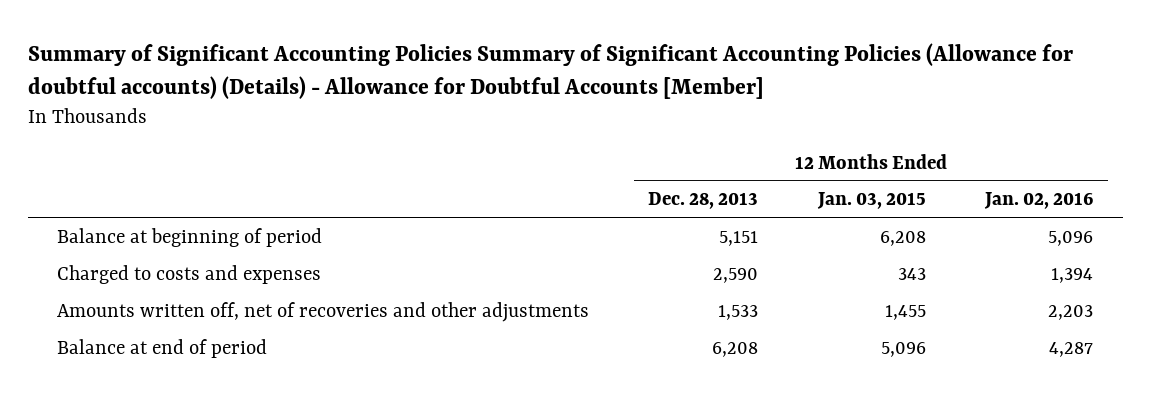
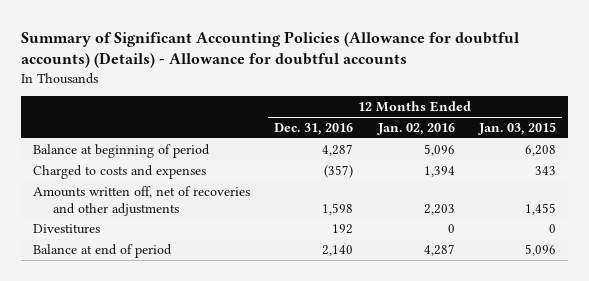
[27,42,1073,100] Summary of Significant Accounting Policies Summary of Significant Accounting Policies (Allowance for doubtful accounts) (Details) - Allowance for Doubtful Accounts [Member] -> [21,30,520,68] Summary of Significant Accounting Policies (Allowance for doubtful accounts) (Details) - Allowance for doubtful accounts
[648,192,759,210] Dec. 28, 2013 -> none
none -> [274,122,354,135] Dec. 31, 2016
none -> [33,223,101,234] Divestitures

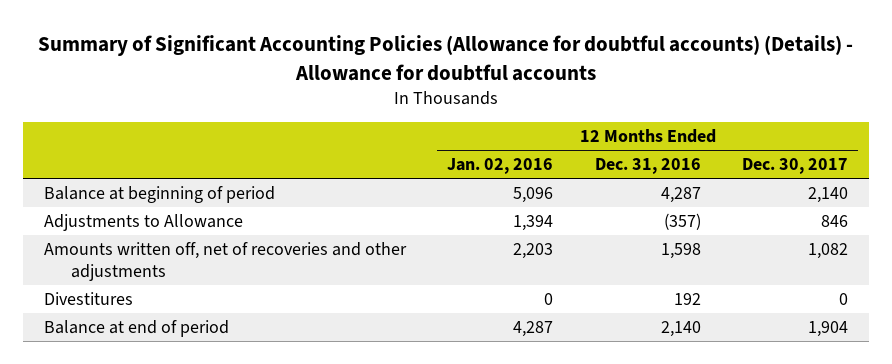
[477,121,556,135] Jan. 03, 2015 -> none
none -> [742,158,849,175] Dec. 30, 2017
[33,164,207,179] Charged to costs and expenses -> [43,213,243,231] Adjustments to Allowance

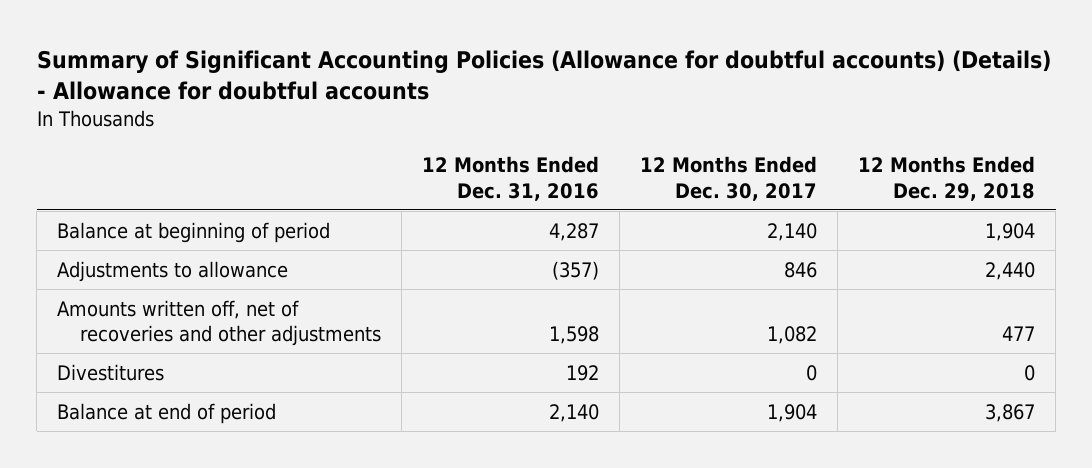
[447,158,554,175] Jan. 02, 2016 -> none
none -> [858,156,1036,201] 12 Months Ended Dec. 29, 2018
[43,213,243,231] Adjustments to Allowance -> [57,260,289,282] Adjustments to allowance

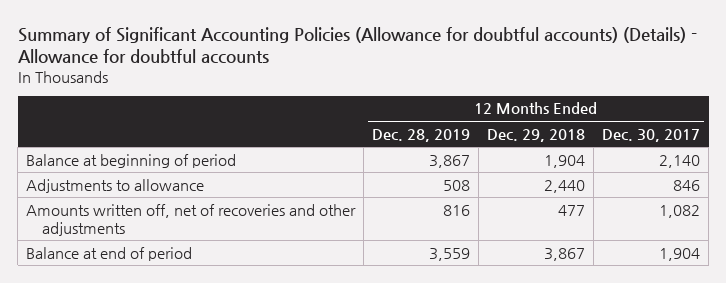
[421,156,599,201] 12 Months Ended Dec. 31, 2016 -> none
none -> [372,128,471,142] Dec. 28, 2019
[57,363,165,381] Divestitures -> none

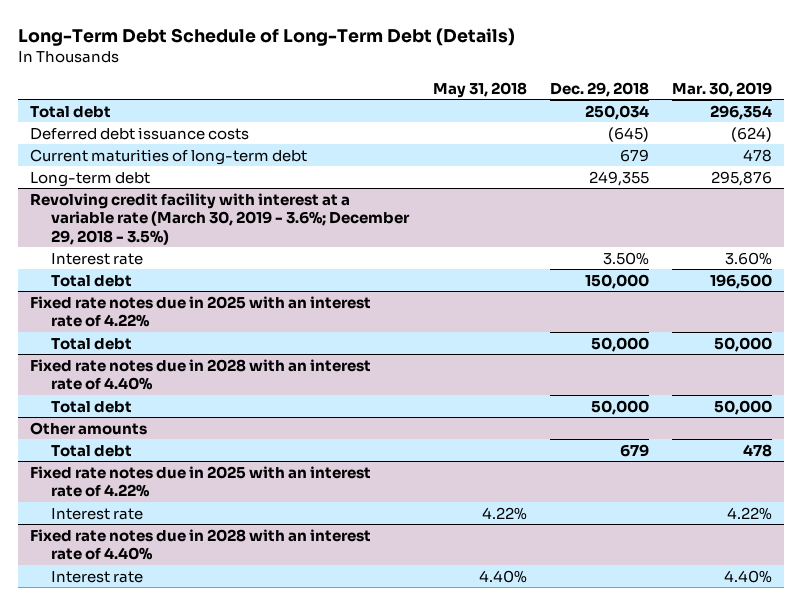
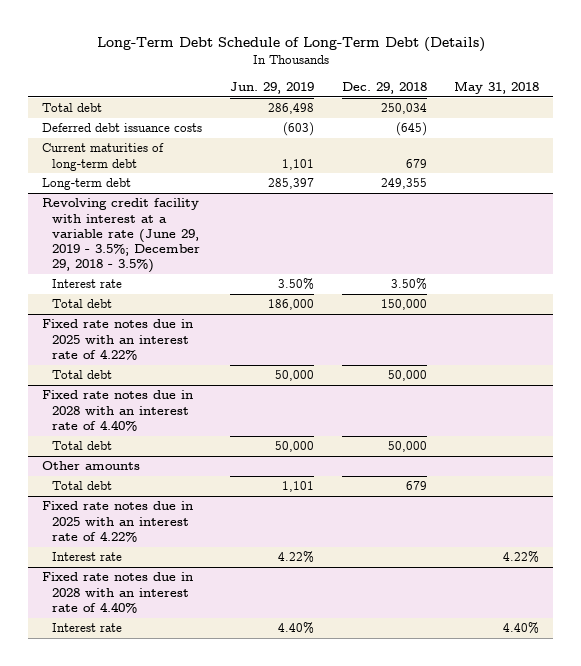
[672,81,773,97] Mar. 30, 2019 -> none
none -> [229,81,314,94] Jun. 29, 2019
[29,192,411,245] Revolving credit facility with interest at a variable rate (March 30, 2019 - 3.6%; December 29, 2018 - 3.5%) -> [42,198,200,273] Revolving credit facility with interest at a variable rate (June 29, 2019 - 3.5%; December 29, 2018 - 3.5%)

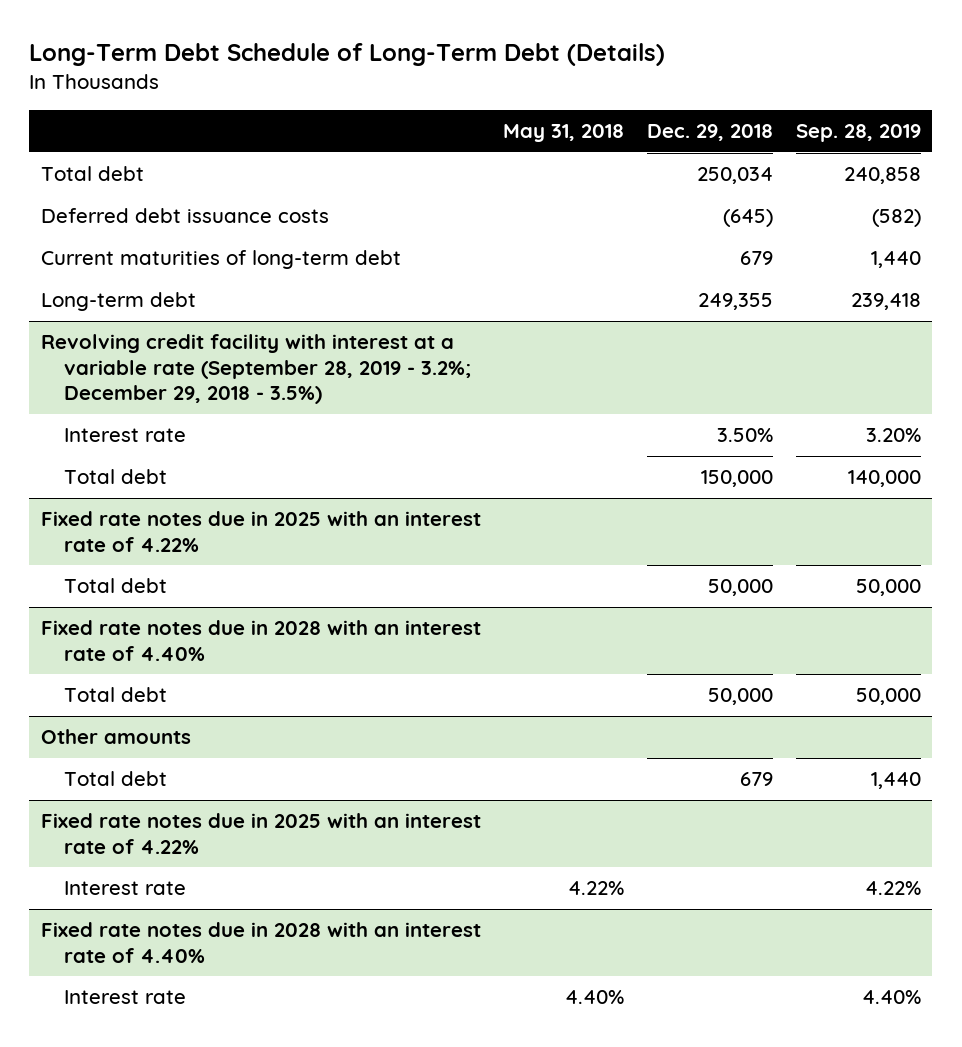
[229,81,314,94] Jun. 29, 2019 -> none
none -> [795,124,921,143] Sep. 28, 2019
[42,198,200,273] Revolving credit facility with interest at a variable rate (June 29, 2019 - 3.5%; December 29, 2018 - 3.5%) -> [40,334,472,405] Revolving credit facility with interest at a variable rate (September 28, 2019 - 3.2%; December 29, 2018 - 3.5%)

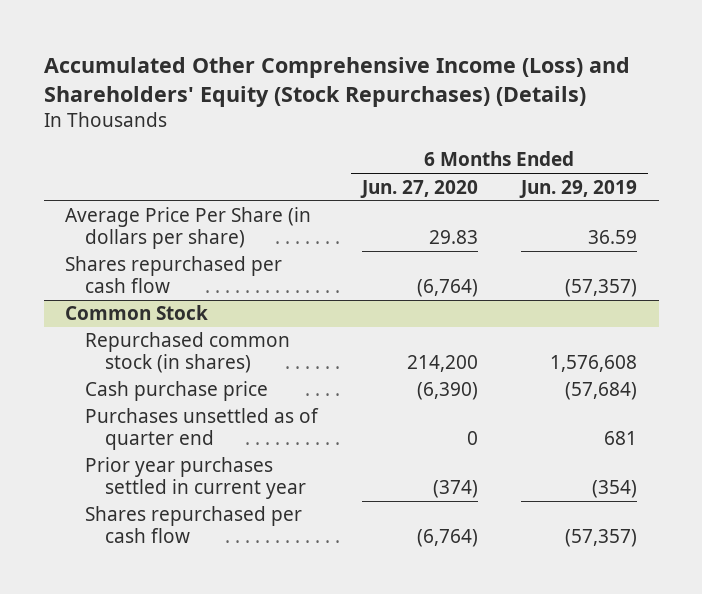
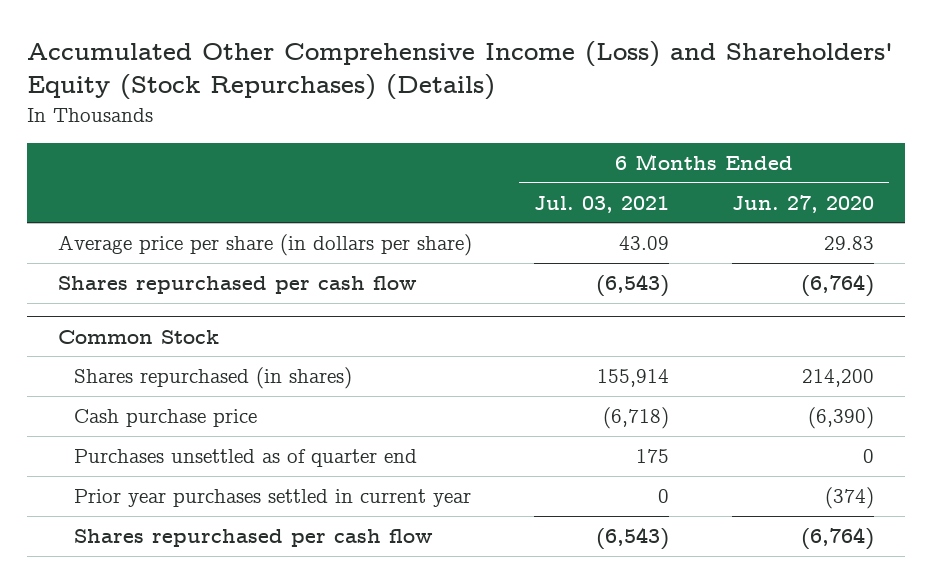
[518,179,637,198] Jun. 29, 2019 -> none
none -> [534,195,670,213] Jul. 03, 2021
[65,207,312,250] Average Price Per Share (in dollars per share) -> [58,234,473,257] Average price per share (in dollars per share)
[85,332,291,374] Repurchased common stock (in shares) -> [74,367,353,390] Shares repurchased (in shares)

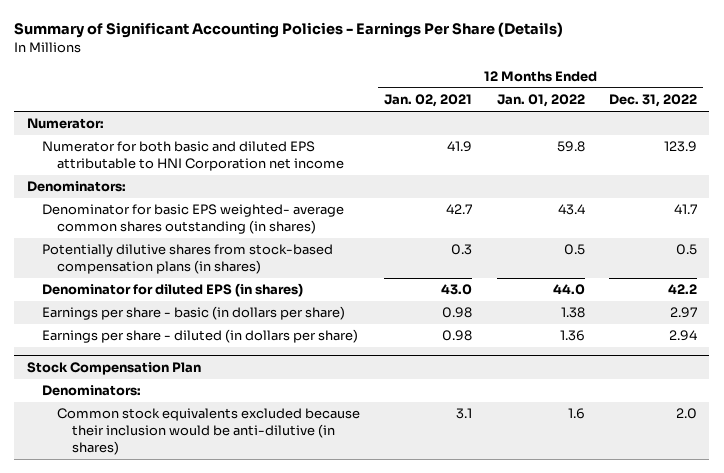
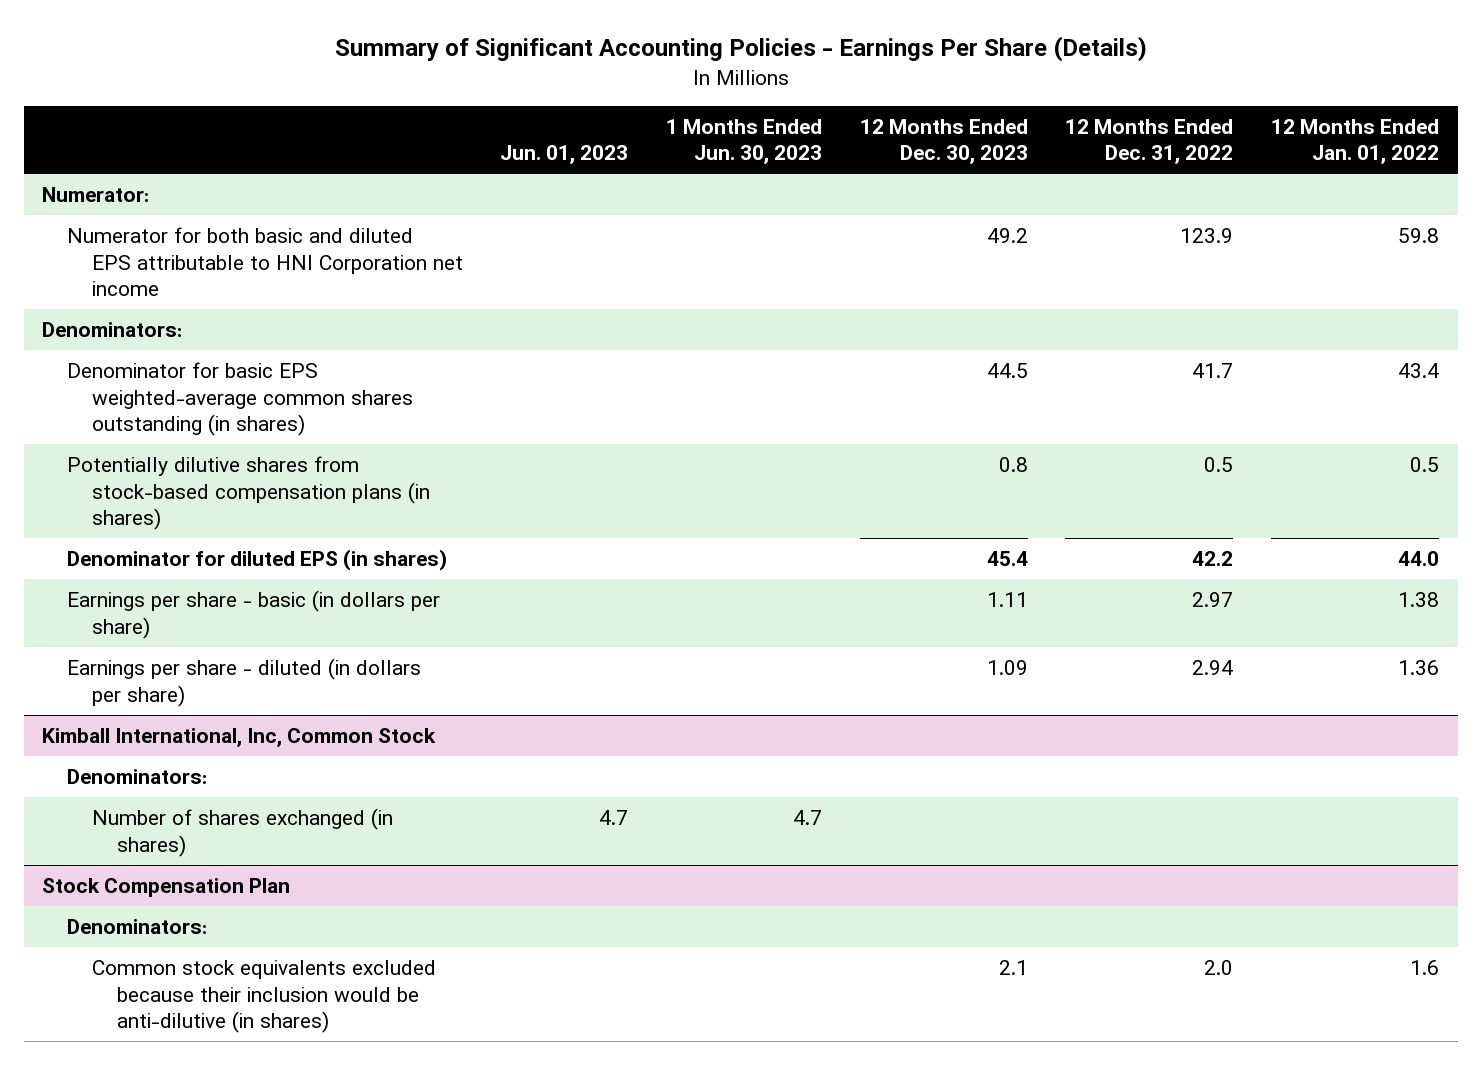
[384,94,473,108] Jan. 02, 2021 -> none
none -> [500,145,629,165] Jun. 01, 2023
none -> [666,118,823,165] 1 Months Ended Jun. 30, 2023
none -> [859,118,1028,165] 12 Months Ended Dec. 30, 2023
[41,204,344,235] Denominator for basic EPS weighted- average common shares outstanding (in shares) -> [67,362,413,436] Denominator for basic EPS weighted-average common shares outstanding (in shares)
none -> [42,728,437,748] Kimball International, Inc, Common Stock
none -> [67,769,208,785] Denominators:
none -> [91,808,393,857] Number of shares exchanged (in shares)

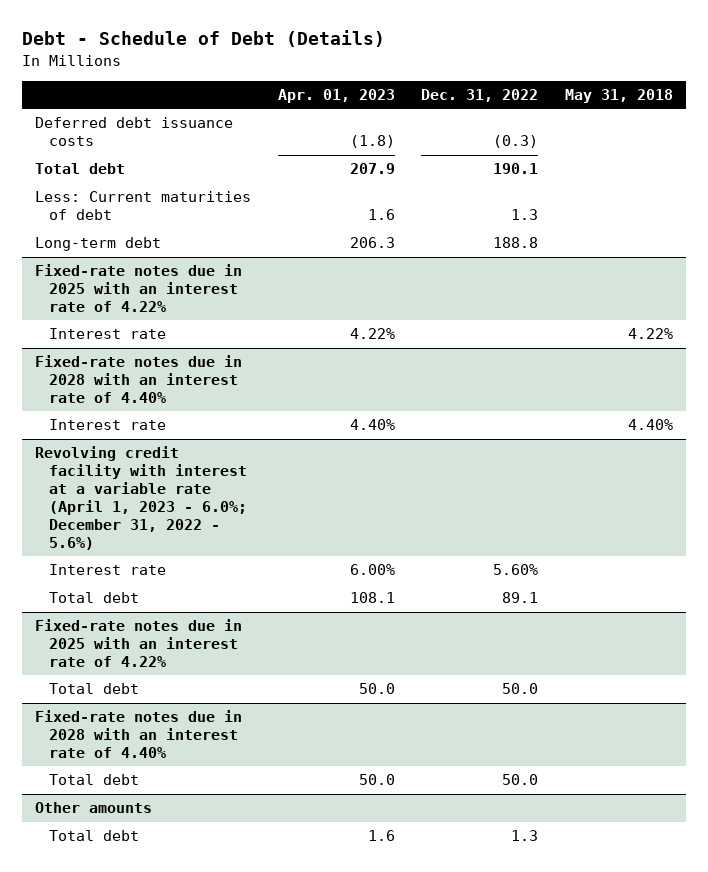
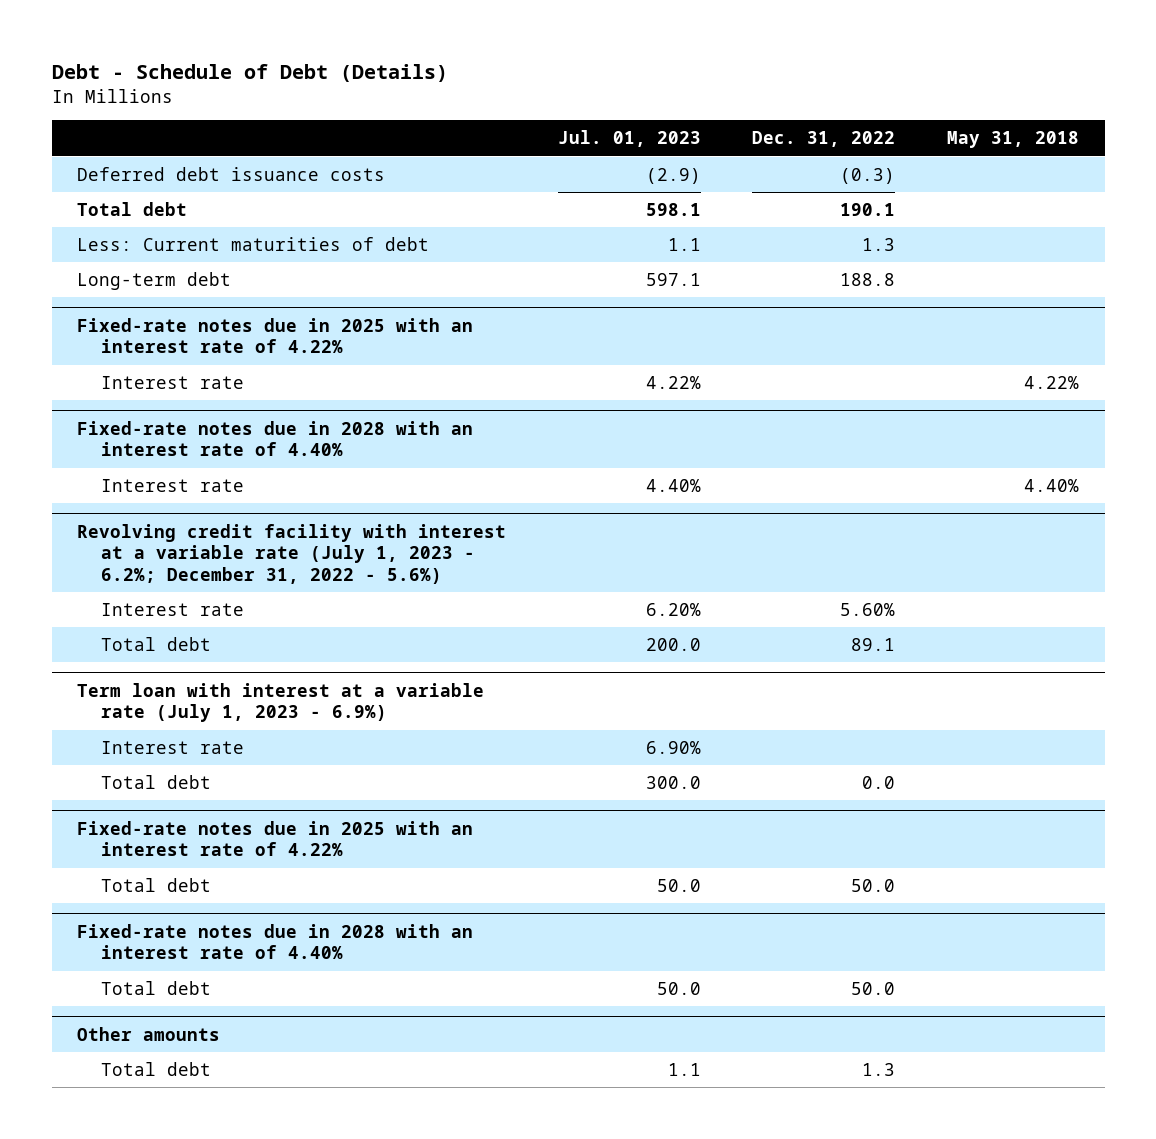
[277,89,395,104] Apr. 01, 2023 -> none
none -> [557,130,701,148] Jul. 01, 2023
[35,446,247,550] Revolving credit facility with interest at a variable rate (April 1, 2023 - 6.0%; December 31, 2022 - 5.6%) -> [77,523,507,584] Revolving credit facility with interest at a variable rate (July 1, 2023 - 6.2%; December 31, 2022 - 5.6%)
none -> [77,682,485,723] Term loan with interest at a variable rate (July 1, 2023 - 6.9%)
none -> [100,741,244,755] Interest rate
none -> [100,775,211,790] Total debt

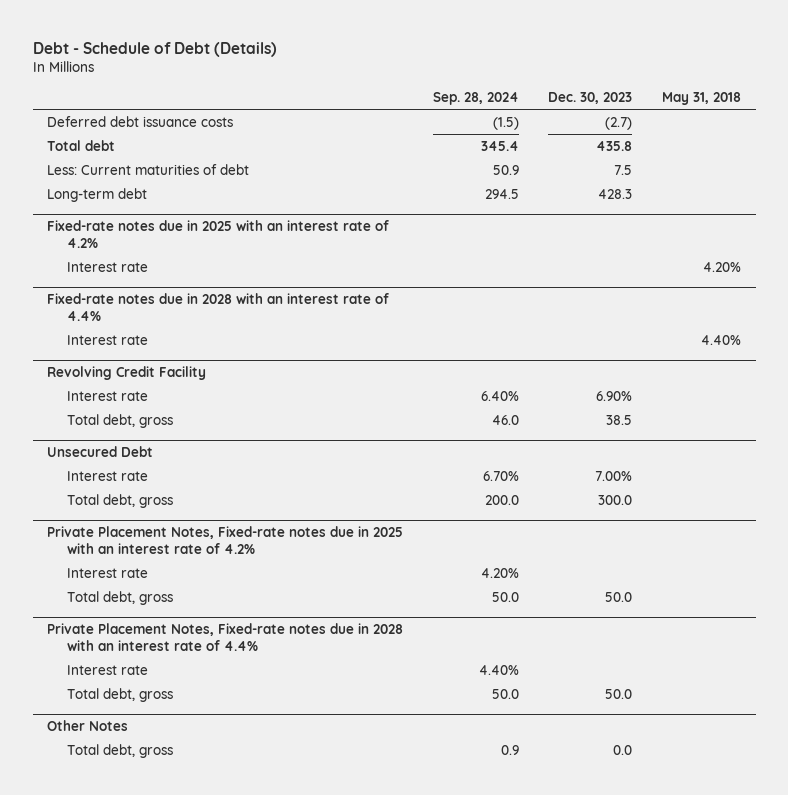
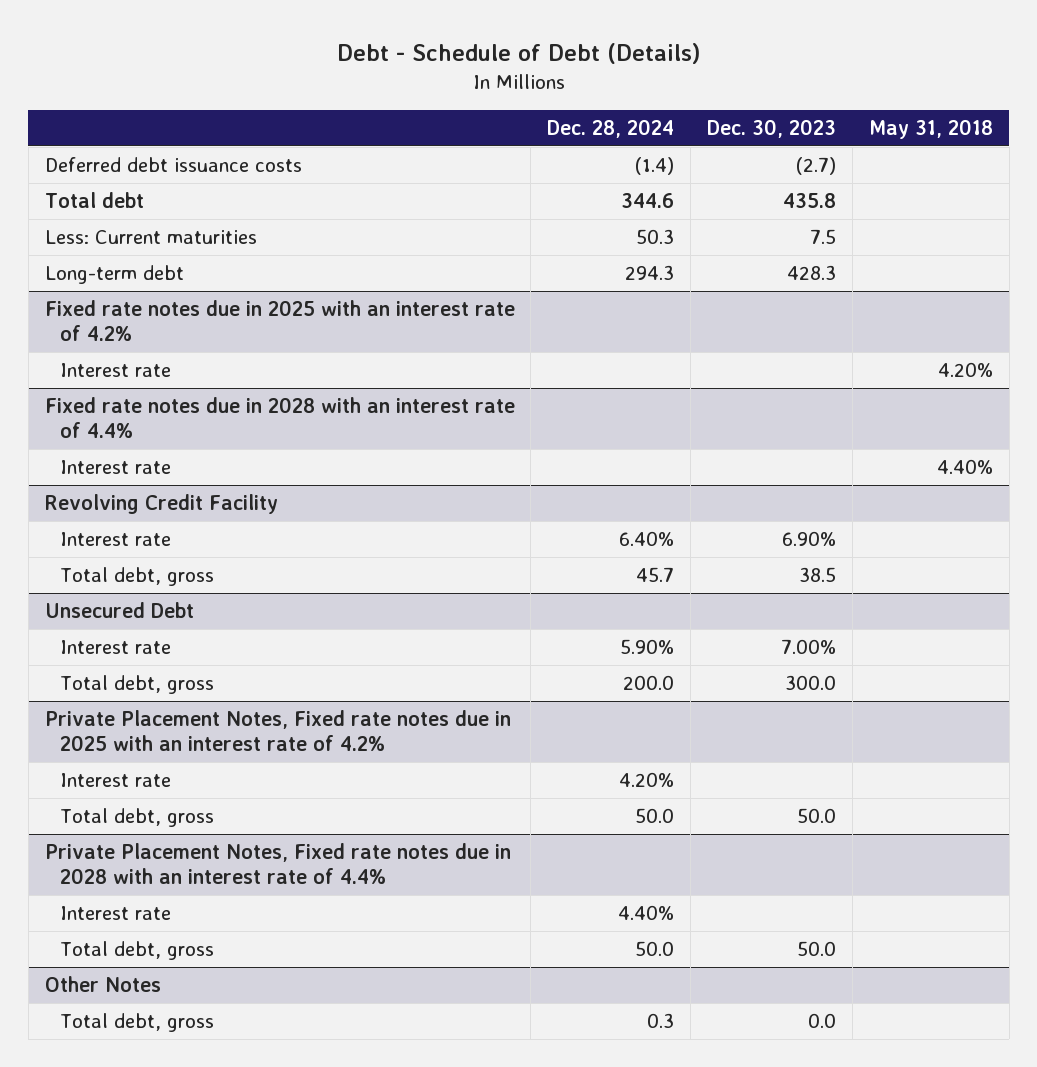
[432,92,519,106] Sep. 28, 2024 -> none
none -> [547,119,675,139] Dec. 28, 2024
[47,163,250,175] Less: Current maturities of debt -> [44,230,257,245] Less: Current maturities
[47,219,390,248] Fixed-rate notes due in 2025 with an interest rate of 4.2% -> [44,300,515,342] Fixed rate notes due in 2025 with an interest rate of 4.2%
[47,292,390,321] Fixed-rate notes due in 2028 with an interest rate of 4.4% -> [44,397,515,439] Fixed rate notes due in 2028 with an interest rate of 4.4%
[47,525,404,554] Private Placement Notes, Fixed-rate notes due in 2025 with an interest rate of 4.2% -> [44,710,511,752] Private Placement Notes, Fixed rate notes due in 2025 with an interest rate of 4.2%
[47,622,404,651] Private Placement Notes, Fixed-rate notes due in 2028 with an interest rate of 4.4% -> [44,843,511,885] Private Placement Notes, Fixed rate notes due in 2028 with an interest rate of 4.4%

